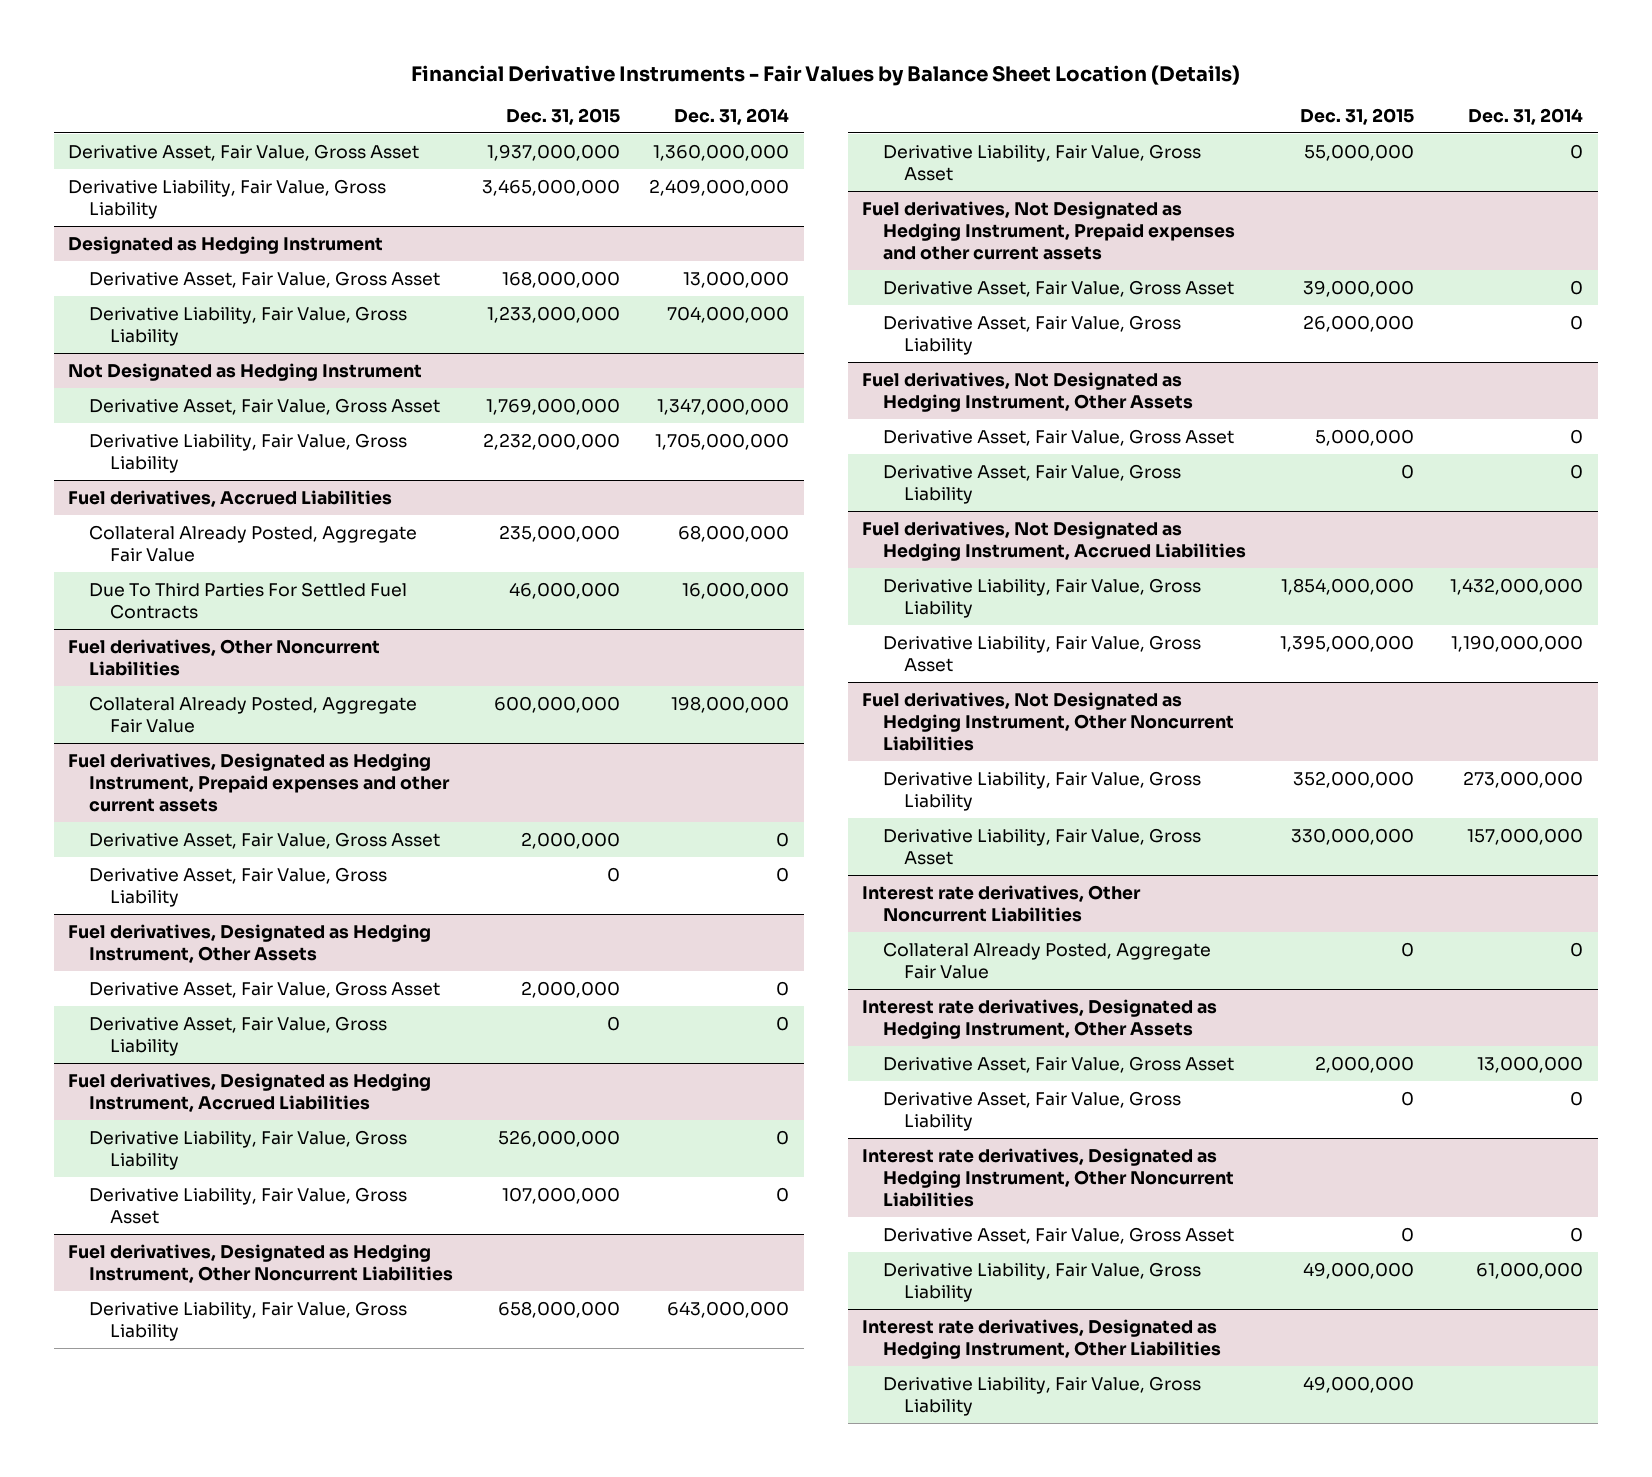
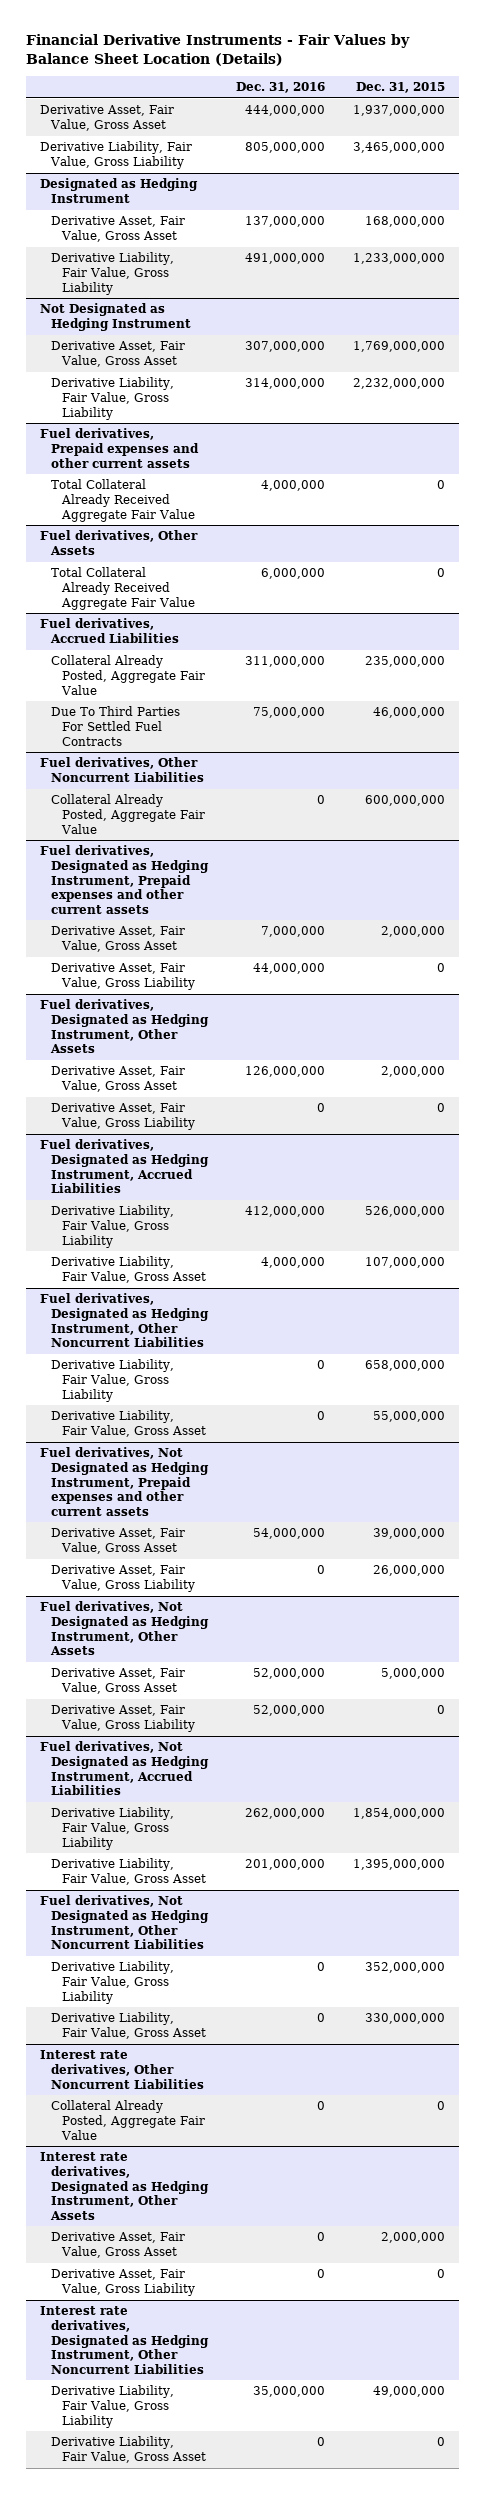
[674,108,790,126] Dec. 31, 2014 -> none
none -> [236,82,326,94] Dec. 31, 2016
none -> [39,428,200,468] Fuel derivatives, Prepaid expenses and other current assets
none -> [51,479,196,522] Total Collateral Already Received Aggregate Fair Value
none -> [39,530,198,556] Fuel derivatives, Other Assets
none -> [51,567,196,610] Total Collateral Already Received Aggregate Fair Value
[883,1226,1235,1244] Derivative Asset, Fair Value, Gross Asset -> none
[862,1318,1222,1359] Interest rate derivatives, Designated as Hedging Instrument, Other Liabilities -> none
[883,1375,1202,1416] Derivative Liability, Fair Value, Gross Liability -> [51,2436,207,2464] Derivative Liability, Fair Value, Gross Asset
[1303,1375,1415,1393] 49,000,000 -> [436,2437,445,2447] 0

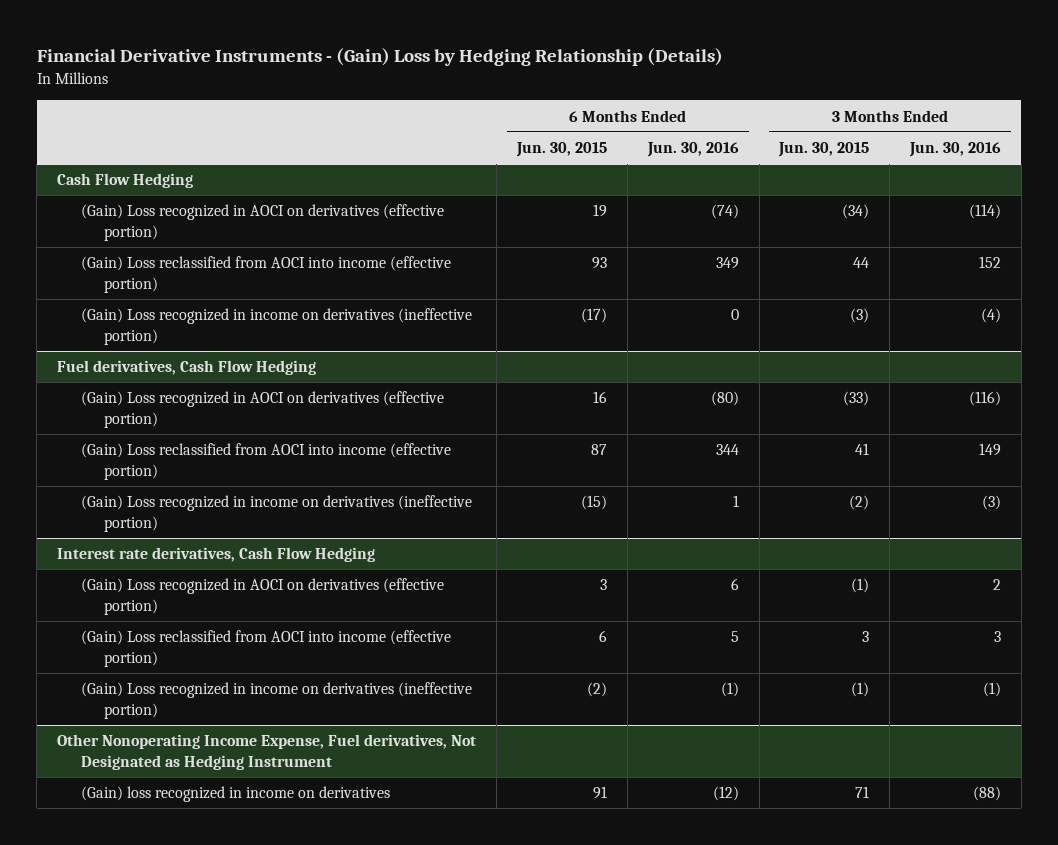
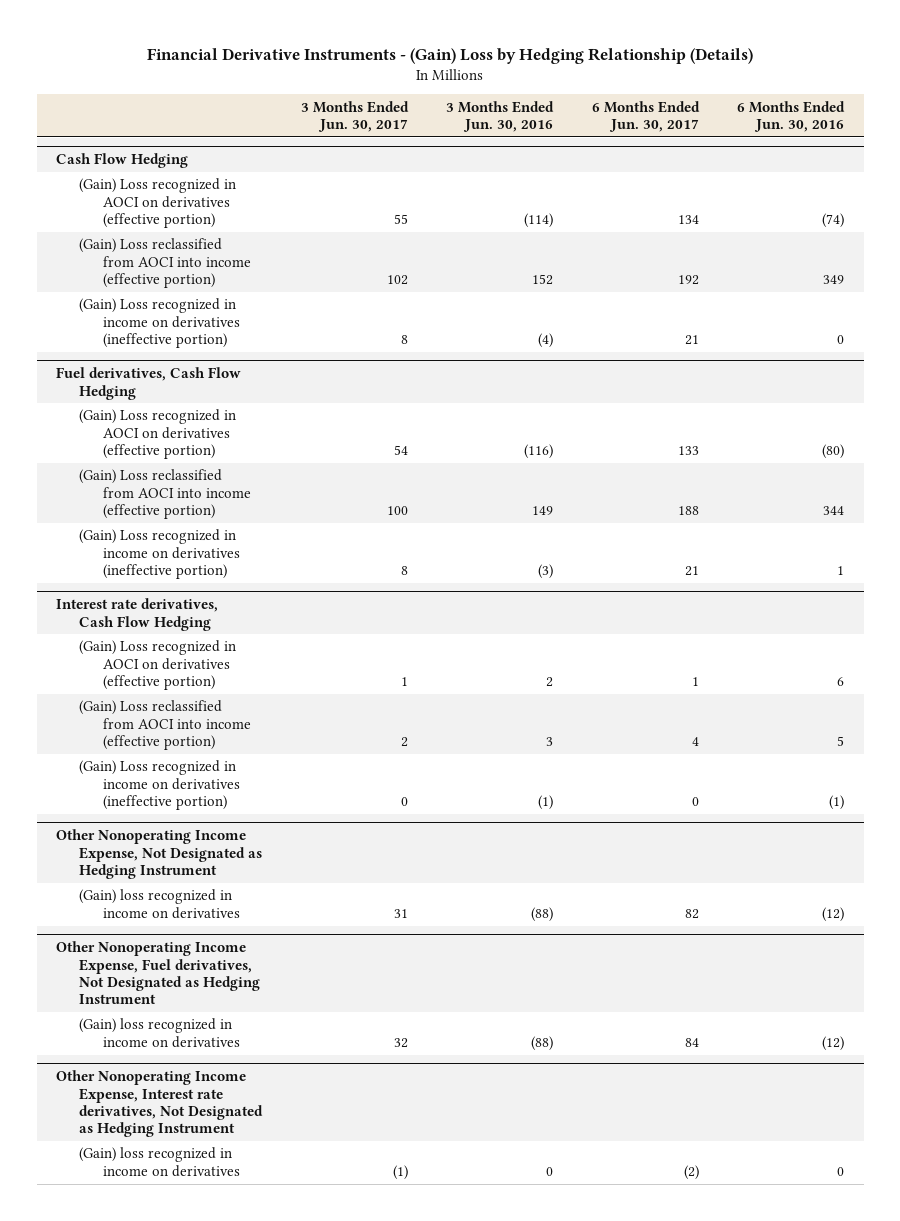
[515,141,607,157] Jun. 30, 2015 -> none
[778,141,870,157] Jun. 30, 2015 -> none
none -> [300,100,409,133] 3 Months Ended Jun. 30, 2017
none -> [591,100,700,133] 6 Months Ended Jun. 30, 2017
none -> [55,829,263,880] Other Nonoperating Income Expense, Not Designated as Hedging Instrument
none -> [79,889,240,919] (Gain) loss recognized in income on derivatives
none -> [55,1070,264,1138] Other Nonoperating Income Expense, Interest rate derivatives, Not Designated as Hedging Instrument
none -> [79,1147,240,1177] (Gain) loss recognized in income on derivatives

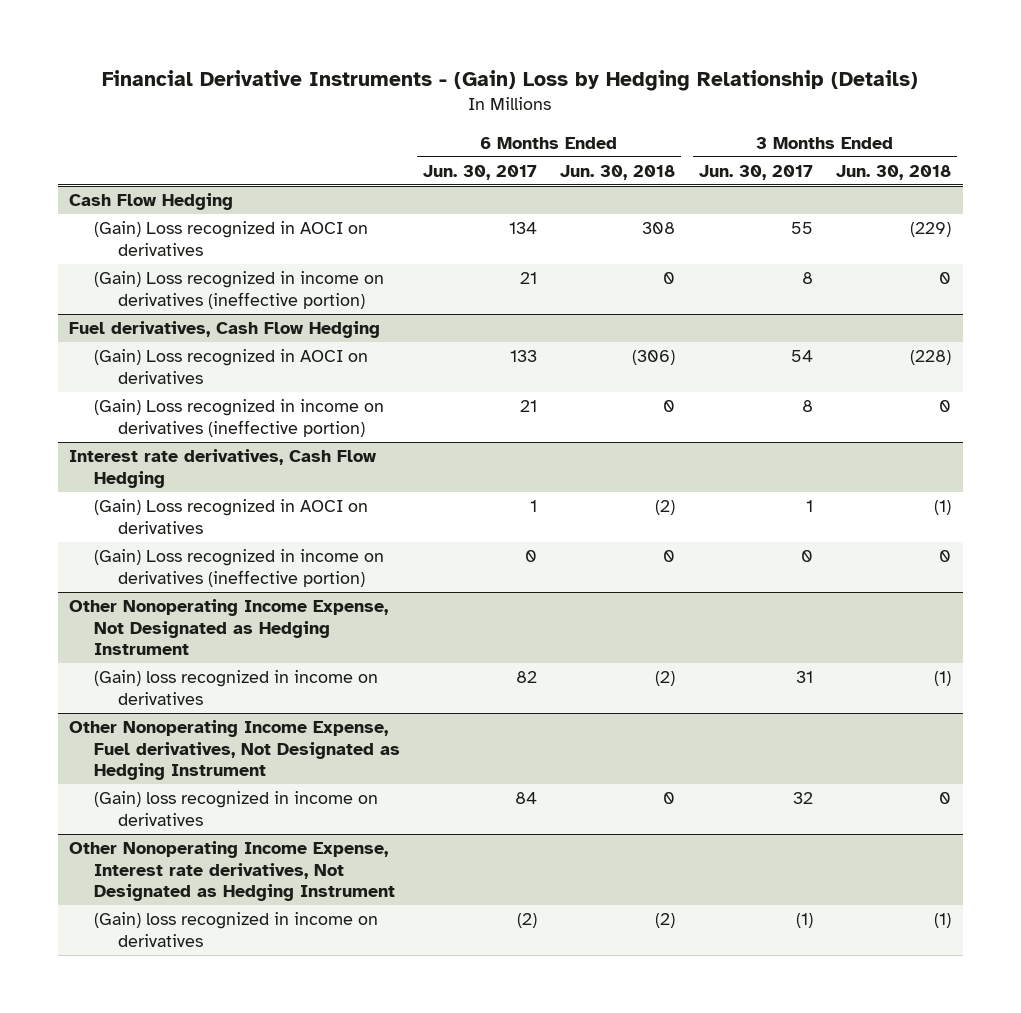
[446,100,555,133] 3 Months Ended Jun. 30, 2016 -> none
[737,100,846,133] 6 Months Ended Jun. 30, 2016 -> none
none -> [560,164,676,180] Jun. 30, 2018
none -> [836,164,952,180] Jun. 30, 2018
[79,238,251,289] (Gain) Loss reclassified from AOCI into income (effective portion) -> none
[79,178,237,229] (Gain) Loss recognized in AOCI on derivatives (effective portion) -> [93,221,368,256] (Gain) Loss recognized in AOCI on derivatives
[79,469,251,520] (Gain) Loss reclassified from AOCI into income (effective portion) -> none
[79,409,237,460] (Gain) Loss recognized in AOCI on derivatives (effective portion) -> [93,349,368,384] (Gain) Loss recognized in AOCI on derivatives
[79,700,251,751] (Gain) Loss reclassified from AOCI into income (effective portion) -> none
[79,640,237,691] (Gain) Loss recognized in AOCI on derivatives (effective portion) -> [93,499,368,534] (Gain) Loss recognized in AOCI on derivatives

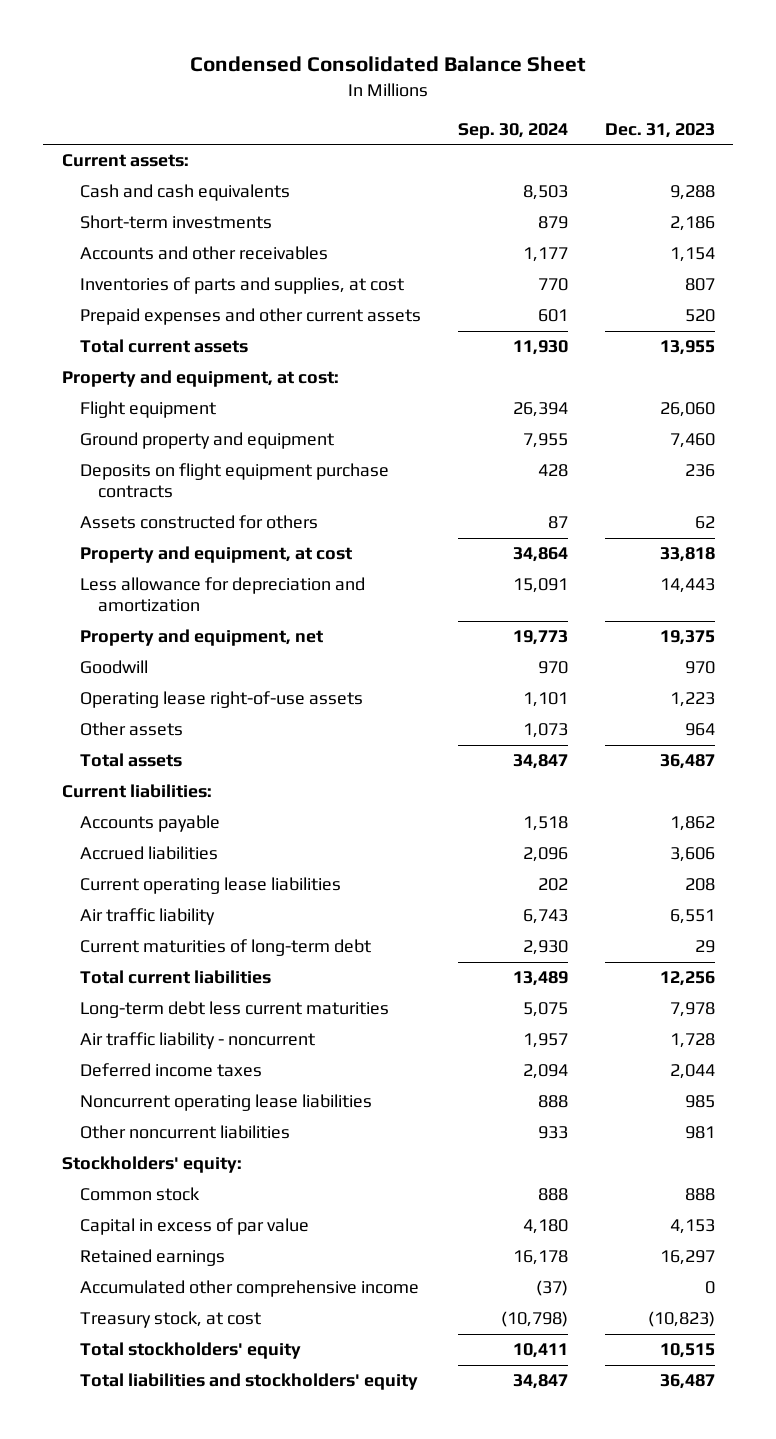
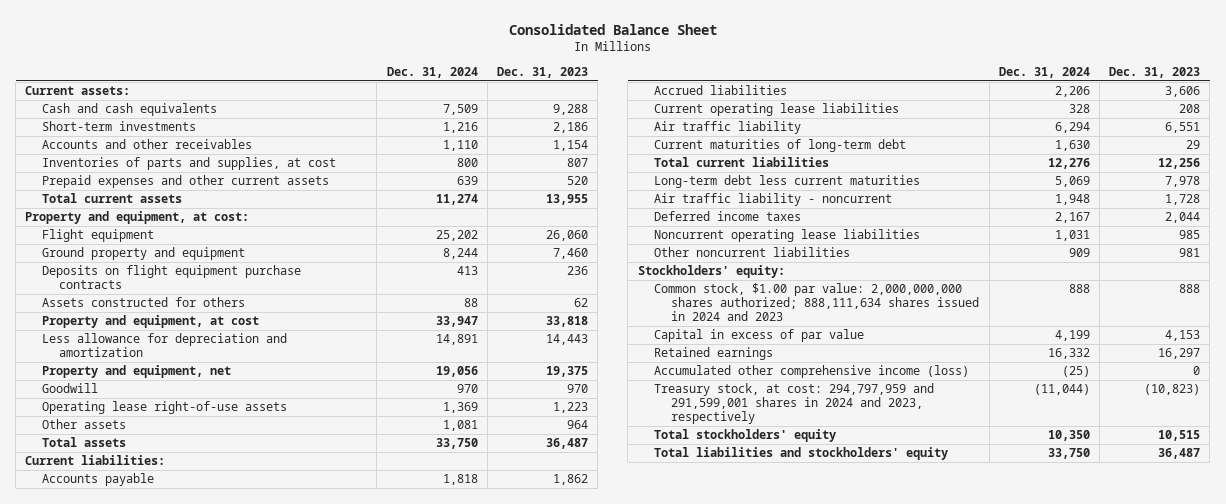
[190,56,587,73] Condensed Consolidated Balance Sheet -> [508,23,717,35] Consolidated Balance Sheet
[457,123,568,140] Sep. 30, 2024 -> none
none -> [386,67,478,79] Dec. 31, 2024
[79,1187,200,1202] Common stock -> [654,283,980,322] Common stock, $1.00 par value: 2,000,000,000 shares authorized; 888,111,634 shares issued in 2024 and 2023
[79,1280,419,1298] Accumulated other comprehensive income -> [654,365,970,379] Accumulated other comprehensive income (loss)
[79,1311,261,1329] Treasury stock, at cost -> [654,383,935,425] Treasury stock, at cost: 294,797,959 and 291,599,001 shares in 2024 and 2023, respectively

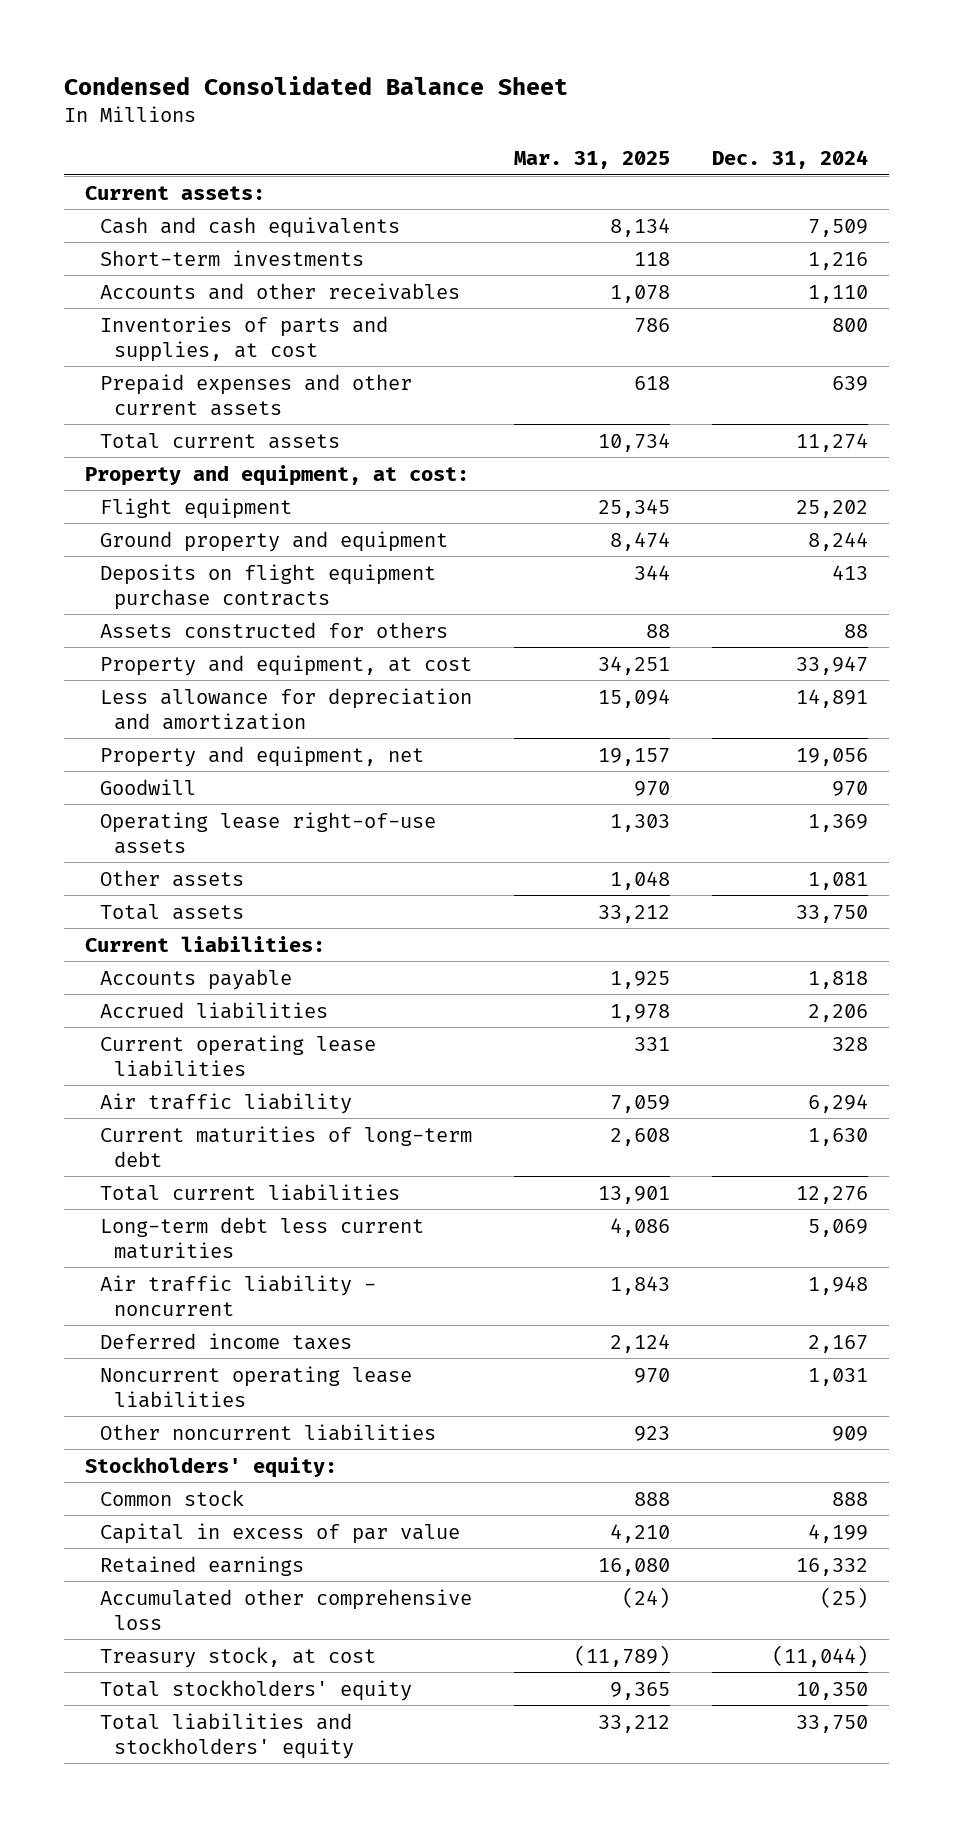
[508,23,717,35] Consolidated Balance Sheet -> [64,75,569,95] Condensed Consolidated Balance Sheet
[496,67,588,79] Dec. 31, 2023 -> none
none -> [513,151,670,170] Mar. 31, 2025
[654,283,980,322] Common stock, $1.00 par value: 2,000,000,000 shares authorized; 888,111,634 shares issued in 2024 and 2023 -> [99,1489,244,1506] Common stock
[654,365,970,379] Accumulated other comprehensive income (loss) -> [99,1588,472,1630] Accumulated other comprehensive loss
[654,383,935,425] Treasury stock, at cost: 294,797,959 and 291,599,001 shares in 2024 and 2023, respectively -> [99,1646,376,1668] Treasury stock, at cost

